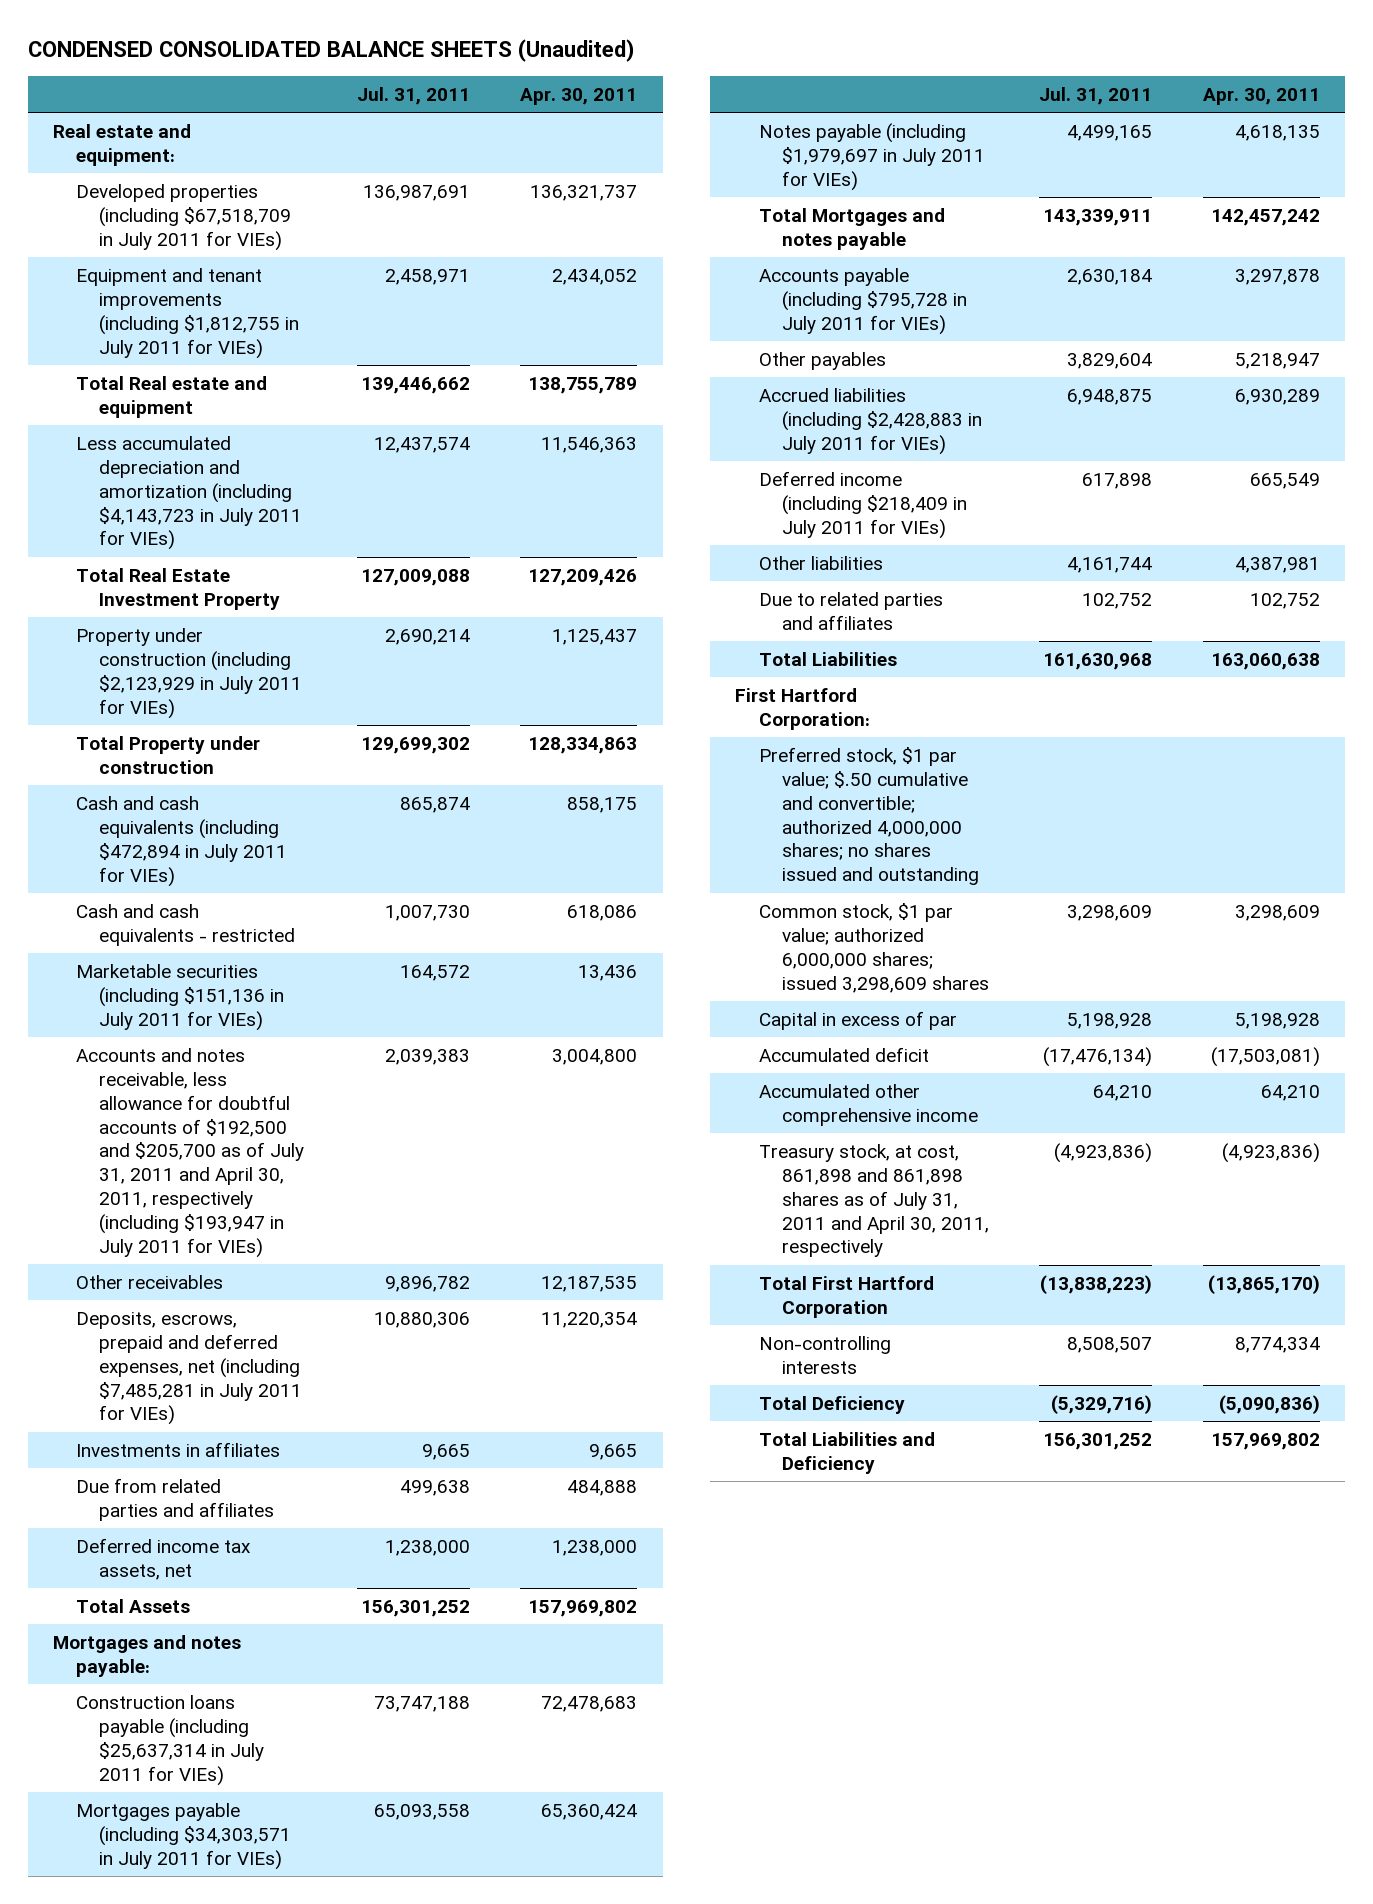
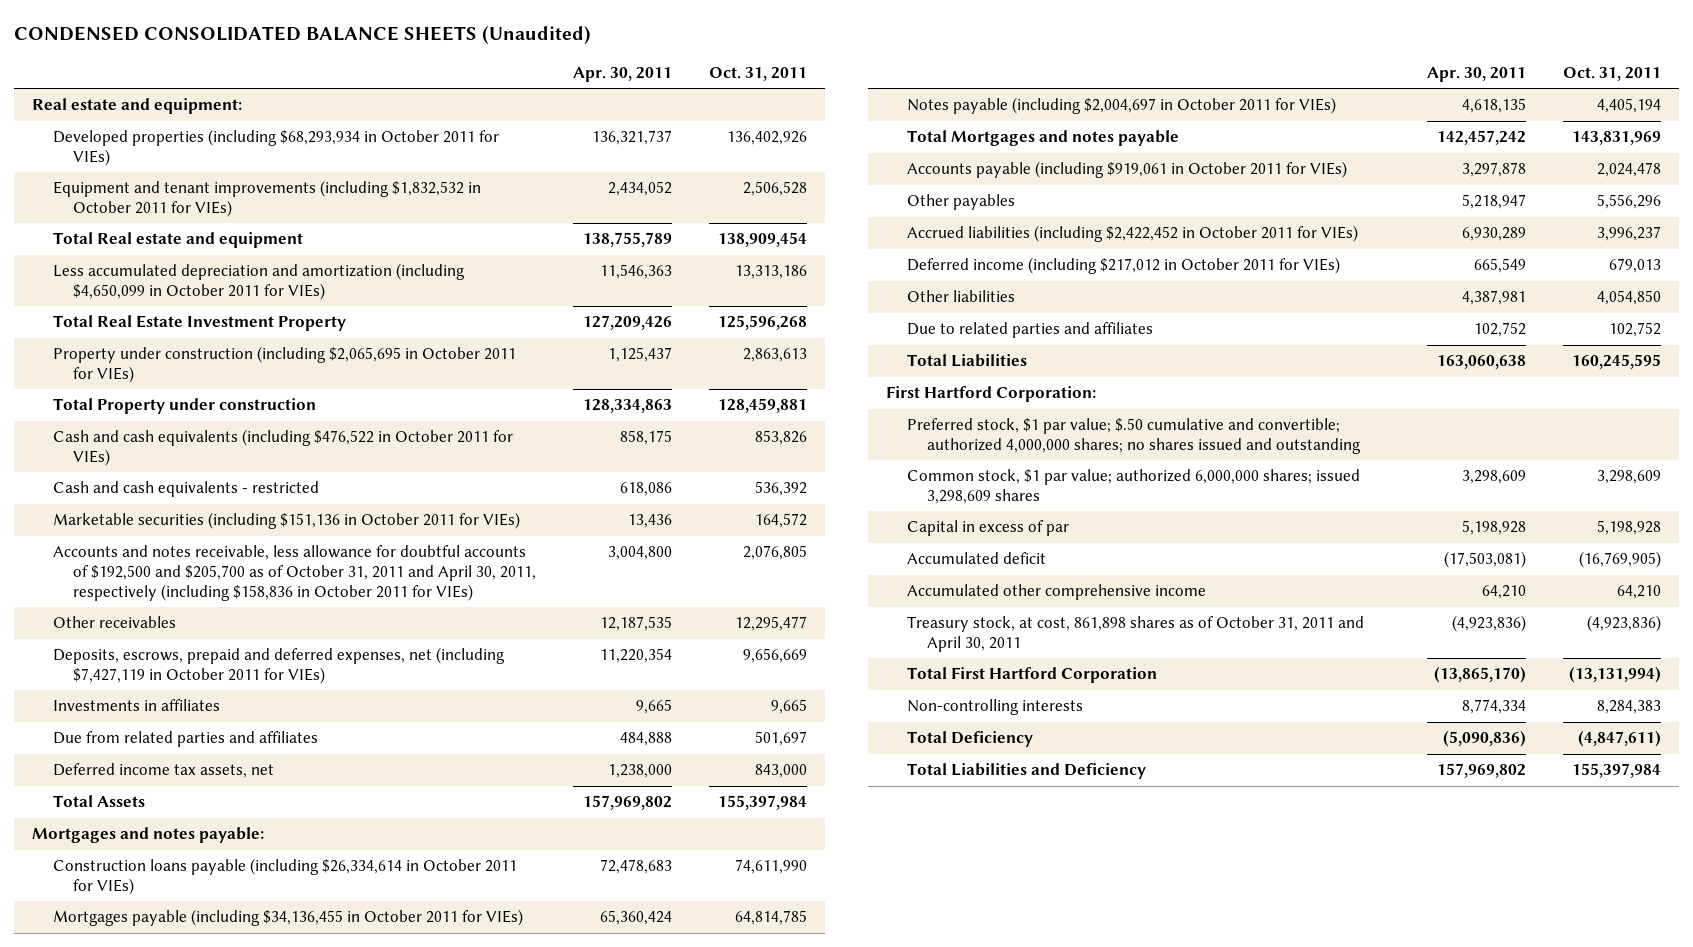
[356,86,470,105] Jul. 31, 2011 -> none
none -> [709,66,808,81] Oct. 31, 2011
[76,183,292,251] Developed properties (including $67,518,709 in July 2011 for VIEs) -> [52,129,499,167] Developed properties (including $68,293,934 in October 2011 for VIEs)
[76,267,300,359] Equipment and tenant improvements (including $1,812,755 in July 2011 for VIEs) -> [52,180,481,218] Equipment and tenant improvements (including $1,832,532 in October 2011 for VIEs)
[76,435,303,551] Less accumulated depreciation and amortization (including $4,143,723 in July 2011 for VIEs) -> [52,263,465,301] Less accumulated depreciation and amortization (including $4,650,099 in October 2011 for VIEs)
[76,627,303,719] Property under construction (including $2,123,929 in July 2011 for VIEs) -> [52,346,516,384] Property under construction (including $2,065,695 in October 2011 for VIEs)
[76,795,288,887] Cash and cash equivalents (including $472,894 in July 2011 for VIEs) -> [52,429,513,467] Cash and cash equivalents (including $476,522 in October 2011 for VIEs)
[76,963,285,1031] Marketable securities (including $151,136 in July 2011 for VIEs) -> [52,512,520,530] Marketable securities (including $151,136 in October 2011 for VIEs)
[76,1047,305,1259] Accounts and notes receivable, less allowance for doubtful accounts of $192,500 and $205,700 as of July 31, 2011 and April 30, 2011, respectively (including $193,947 in July 2011 for VIEs) -> [52,545,537,601] Accounts and notes receivable, less allowance for doubtful accounts of $192,500 and $205,700 as of October 31, 2011 and April 30, 2011, respectively (including $158,836 in October 2011 for VIEs)
[76,1311,303,1426] Deposits, escrows, prepaid and deferred expenses, net (including $7,485,281 in July 2011 for VIEs) -> [52,647,505,685] Deposits, escrows, prepaid and deferred expenses, net (including $7,427,119 in October 2011 for VIEs)
[76,1694,265,1786] Construction loans payable (including $25,637,314 in July 2011 for VIEs) -> [52,858,517,896] Construction loans payable (including $26,334,614 in October 2011 for VIEs)
[76,1802,292,1870] Mortgages payable (including $34,303,571 in July 2011 for VIEs) -> [52,909,523,927] Mortgages payable (including $34,136,455 in October 2011 for VIEs)
[758,122,985,191] Notes payable (including $1,979,697 in July 2011 for VIEs) -> [906,97,1336,115] Notes payable (including $2,004,697 in October 2011 for VIEs)
[758,267,967,335] Accounts payable (including $795,728 in July 2011 for VIEs) -> [906,161,1347,179] Accounts payable (including $919,061 in October 2011 for VIEs)
[758,387,982,455] Accrued liabilities (including $2,428,883 in July 2011 for VIEs) -> [906,225,1358,243] Accrued liabilities (including $2,422,452 in October 2011 for VIEs)
[758,470,967,539] Deferred income (including $218,409 in July 2011 for VIEs) -> [906,257,1340,275] Deferred income (including $217,012 in October 2011 for VIEs)
[758,1143,989,1258] Treasury stock, at cost, 861,898 and 861,898 shares as of July 31, 2011 and April 30, 2011, respectively -> [906,616,1364,653] Treasury stock, at cost, 861,898 shares as of October 31, 2011 and April 30, 2011

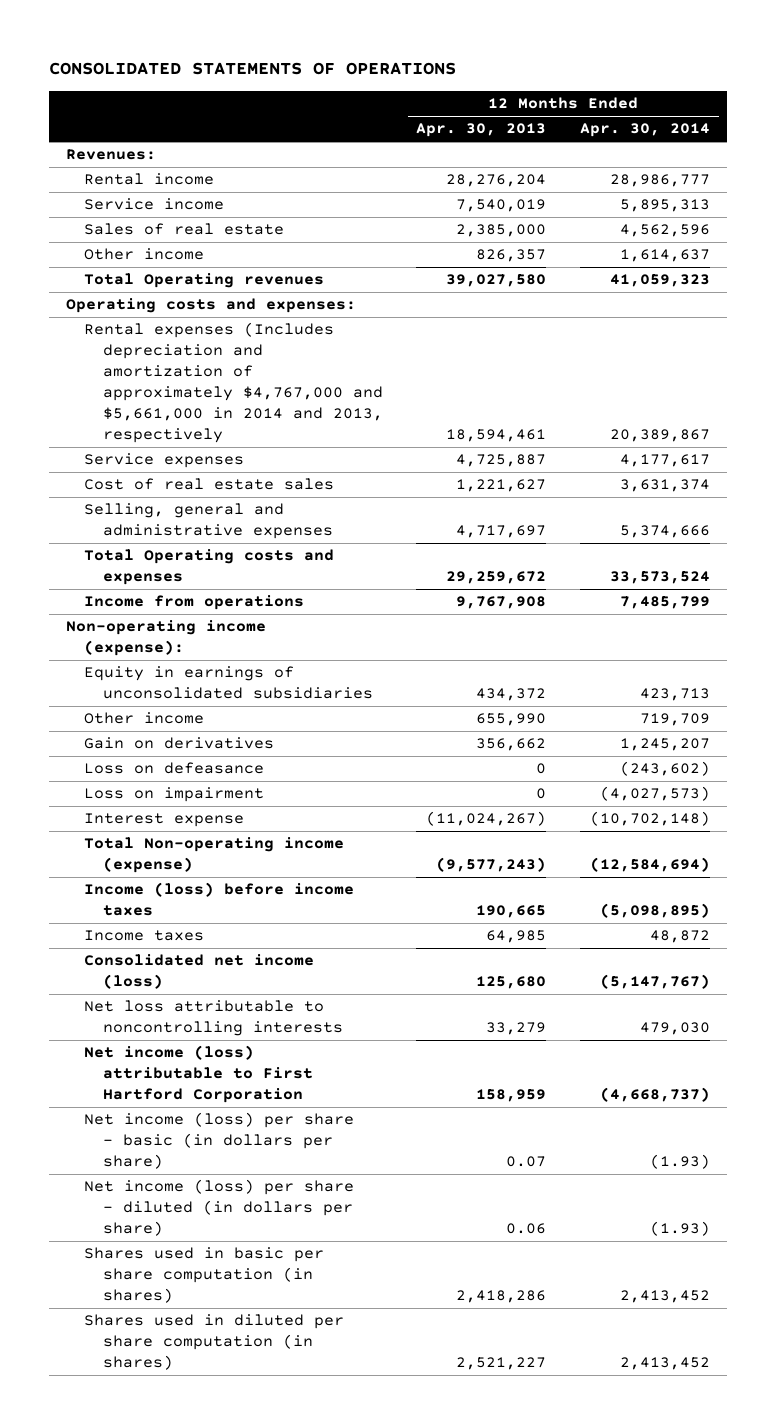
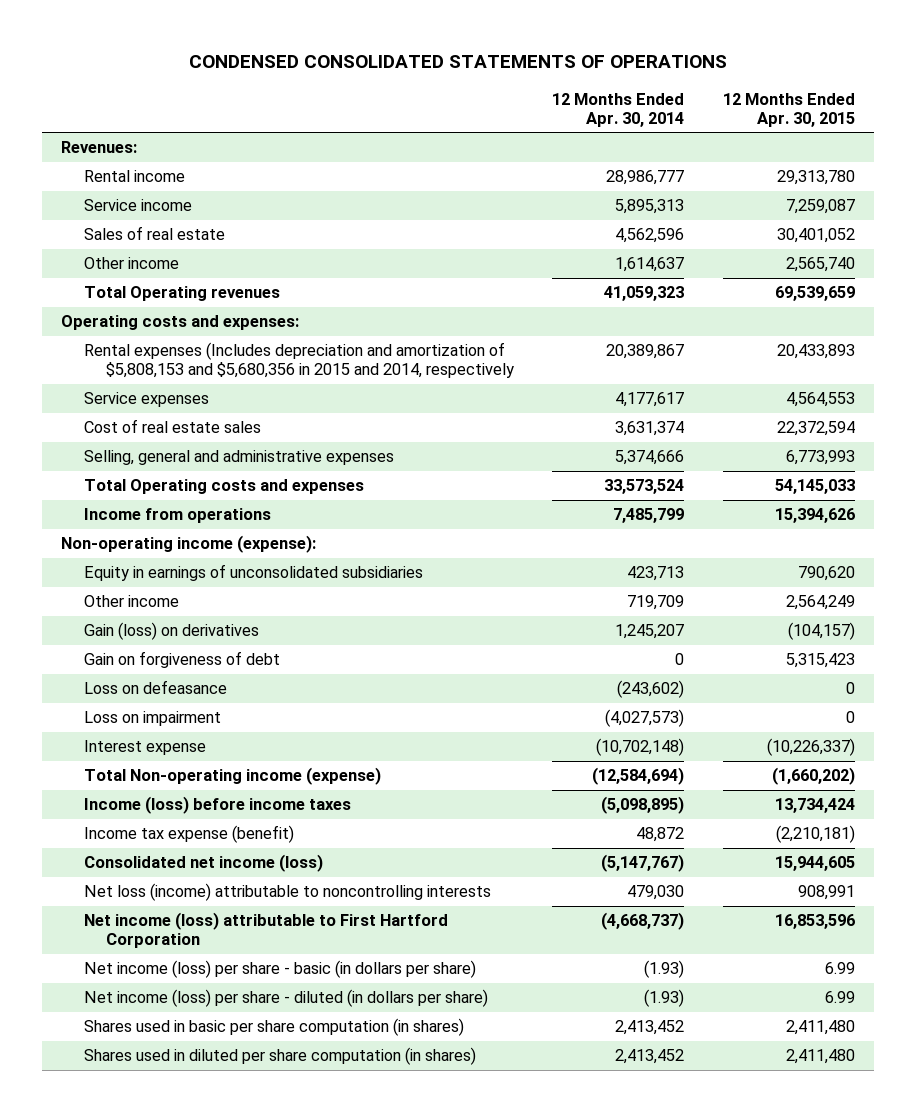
[48,62,456,76] CONSOLIDATED STATEMENTS OF OPERATIONS -> [189,54,728,68] CONDENSED CONSOLIDATED STATEMENTS OF OPERATIONS
[416,123,547,138] Apr. 30, 2013 -> none
none -> [722,92,855,127] 12 Months Ended Apr. 30, 2015
[84,322,383,444] Rental expenses (Includes depreciation and amortization of approximately $4,767,000 and $5,661,000 in 2014 and 2013, respectively -> [83,342,515,379] Rental expenses (Includes depreciation and amortization of $5,808,153 and $5,680,356 in 2015 and 2014, respectively
[84,737,275,750] Gain on derivatives -> [83,622,259,641] Gain (loss) on derivatives
none -> [83,651,280,669] Gain on forgiveness of debt
[84,930,205,942] Income taxes -> [83,825,294,844] Income tax expense (benefit)
[84,1000,343,1037] Net loss attributable to noncontrolling interests -> [83,883,491,902] Net loss (income) attributable to noncontrolling interests

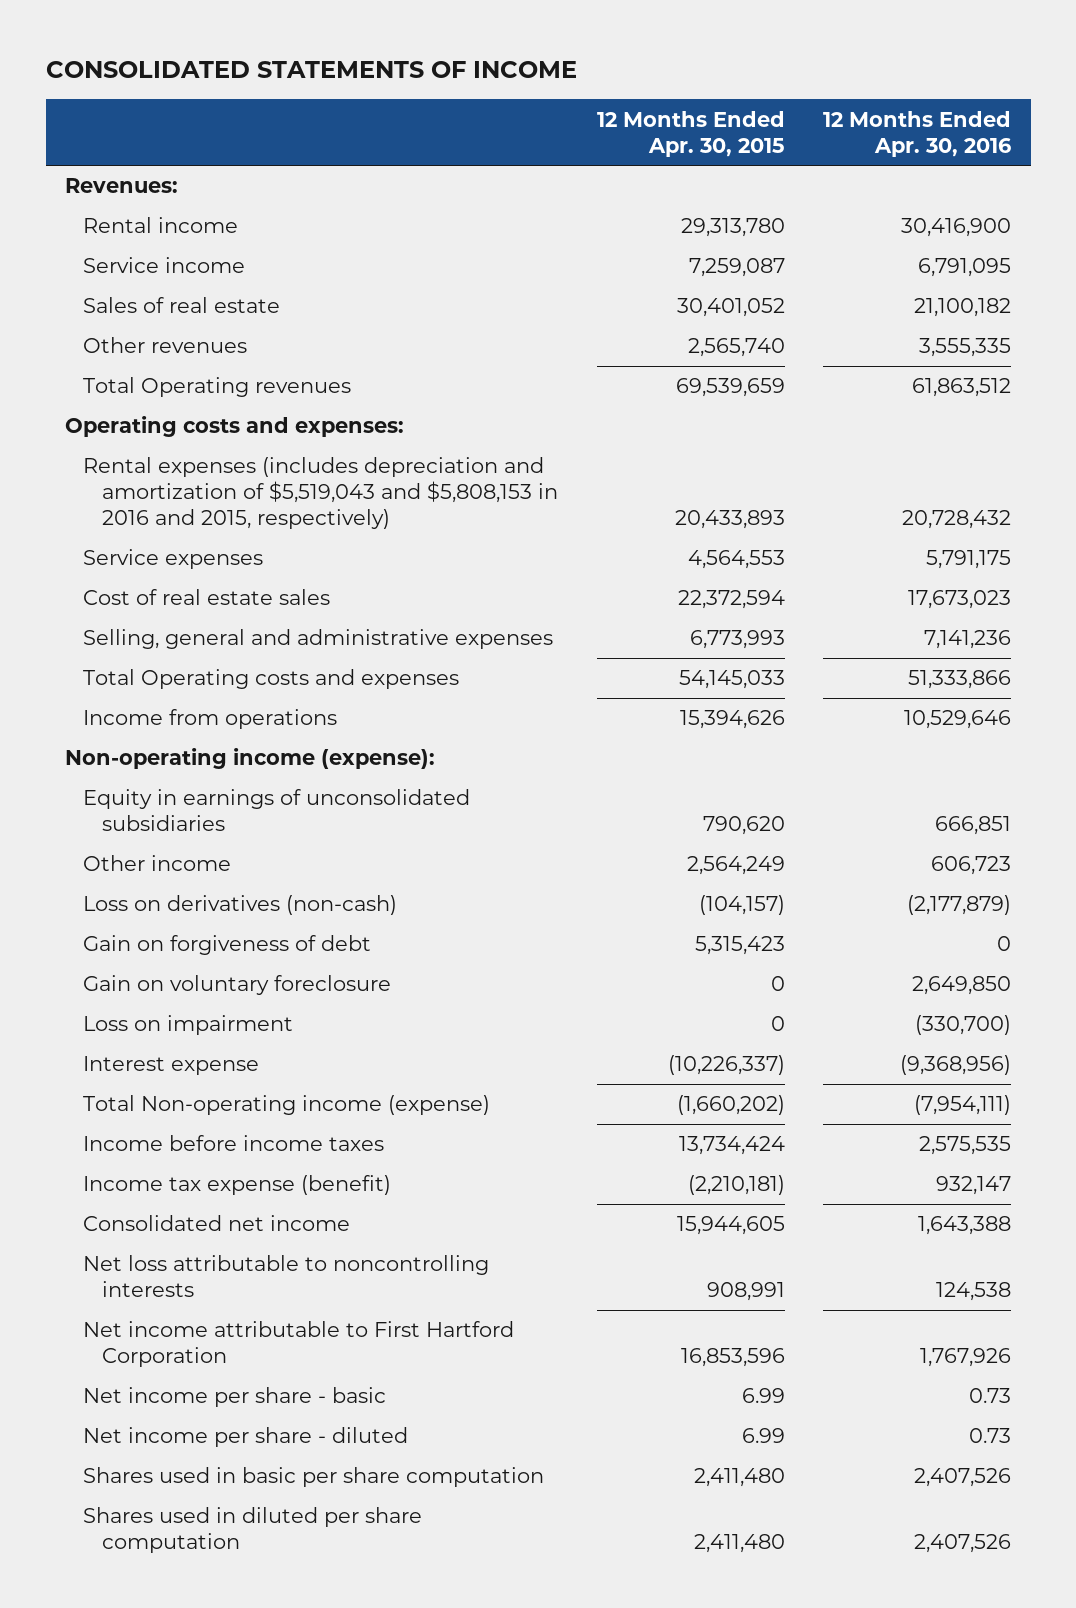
[189,54,728,68] CONDENSED CONSOLIDATED STATEMENTS OF OPERATIONS -> [45,61,577,79] CONSOLIDATED STATEMENTS OF INCOME
[552,92,685,127] 12 Months Ended Apr. 30, 2014 -> none
none -> [823,110,1012,157] 12 Months Ended Apr. 30, 2016
[83,257,179,270] Other income -> [83,337,248,354] Other revenues
[83,342,515,379] Rental expenses (Includes depreciation and amortization of $5,808,153 and $5,680,356 in 2015 and 2014, respectively -> [83,457,559,530] Rental expenses (includes depreciation and amortization of $5,519,043 and $5,808,153 in 2016 and 2015, respectively)
[83,622,259,641] Gain (loss) on derivatives -> [83,895,398,916] Loss on derivatives (non-cash)
[83,680,227,695] Loss on defeasance -> none
none -> [83,975,392,996] Gain on voluntary foreclosure
[83,796,351,815] Income (loss) before income taxes -> [83,1135,385,1152] Income before income taxes
[83,854,323,873] Consolidated net income (loss) -> [83,1215,351,1232] Consolidated net income
[83,883,491,902] Net loss (income) attributable to noncontrolling interests -> [83,1255,490,1298] Net loss attributable to noncontrolling interests
[83,912,448,949] Net income (loss) attributable to First Hartford Corporation -> [83,1321,515,1368] Net income attributable to First Hartford Corporation
[83,960,476,979] Net income (loss) per share - basic (in dollars per share) -> [83,1387,387,1408] Net income per share - basic
[83,989,488,1008] Net income (loss) per share - diluted (in dollars per share) -> [83,1427,409,1448] Net income per share - diluted
[83,1018,464,1037] Shares used in basic per share computation (in shares) -> [83,1467,545,1488] Shares used in basic per share computation
[83,1047,476,1066] Shares used in diluted per share computation (in shares) -> [83,1507,423,1554] Shares used in diluted per share computation

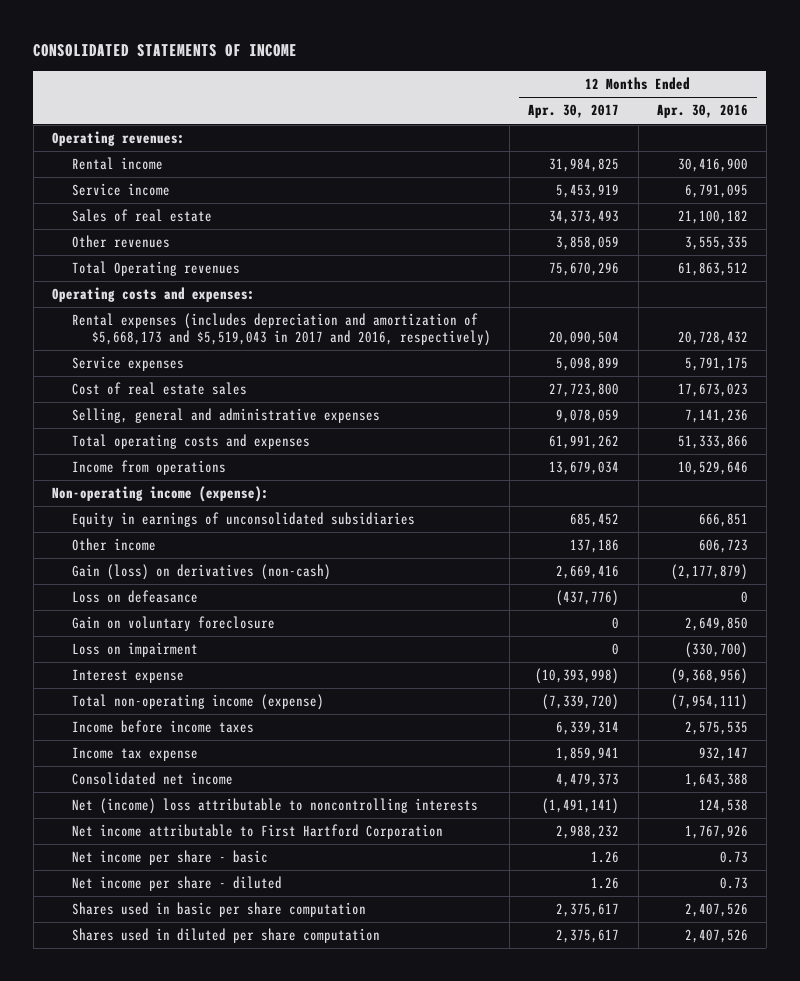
[596,110,785,157] 12 Months Ended Apr. 30, 2015 -> none
none -> [528,104,620,119] Apr. 30, 2017
[64,178,178,194] Revenues: -> [52,131,186,147] Operating revenues:
[83,457,559,530] Rental expenses (includes depreciation and amortization of $5,519,043 and $5,808,153 in 2016 and 2015, respectively) -> [72,313,492,347] Rental expenses (includes depreciation and amortization of $5,668,173 and $5,519,043 in 2017 and 2016, respectively)
[83,669,460,690] Total Operating costs and expenses -> [72,434,311,450] Total operating costs and expenses
[83,935,372,956] Gain on forgiveness of debt -> none
[83,895,398,916] Loss on derivatives (non-cash) -> [72,564,332,581] Gain (loss) on derivatives (non-cash)
none -> [72,590,199,604] Loss on defeasance
[83,1095,491,1116] Total Non-operating income (expense) -> [72,694,325,711] Total non-operating income (expense)
[83,1175,392,1196] Income tax expense (benefit) -> [72,747,199,762] Income tax expense
[83,1255,490,1298] Net loss attributable to noncontrolling interests -> [72,798,479,815] Net (income) loss attributable to noncontrolling interests

